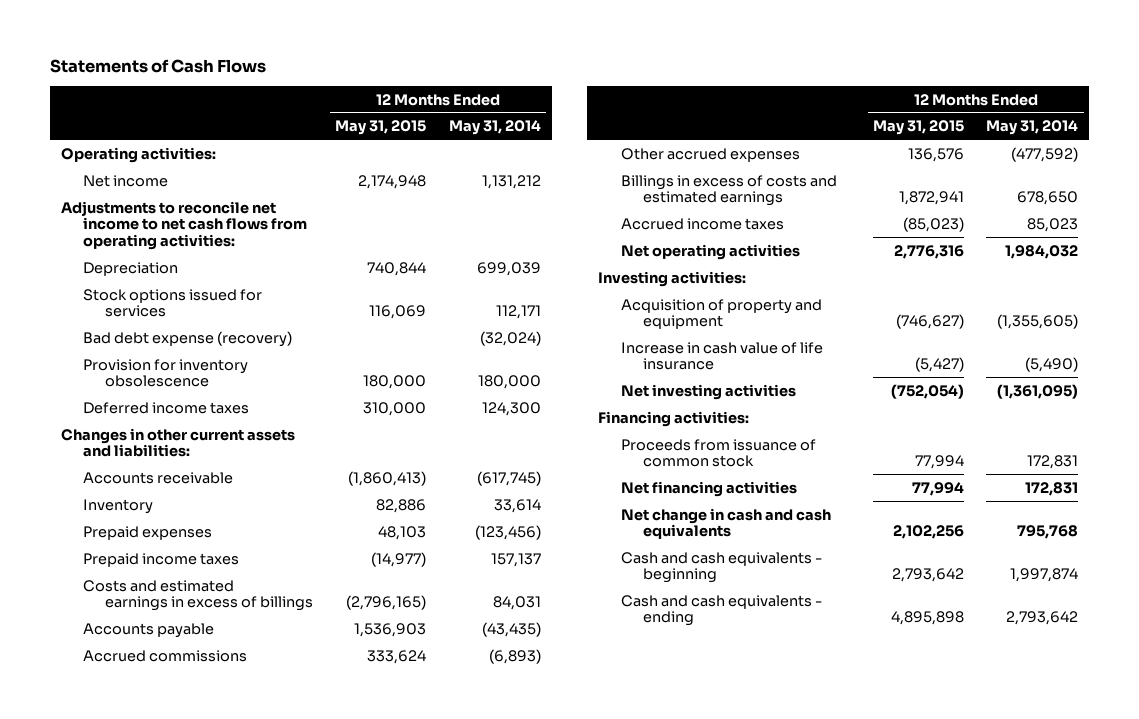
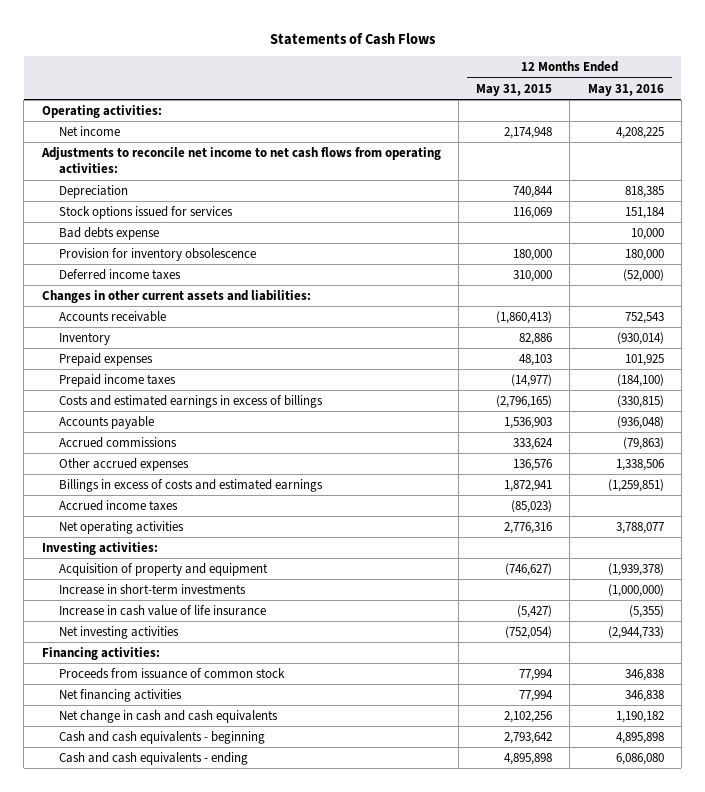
[448,120,541,136] May 31, 2014 -> none
none -> [587,83,664,96] May 31, 2016
[83,330,293,347] Bad debt expense (recovery) -> [58,226,159,240] Bad debts expense
none -> [58,583,246,595] Increase in short-term investments

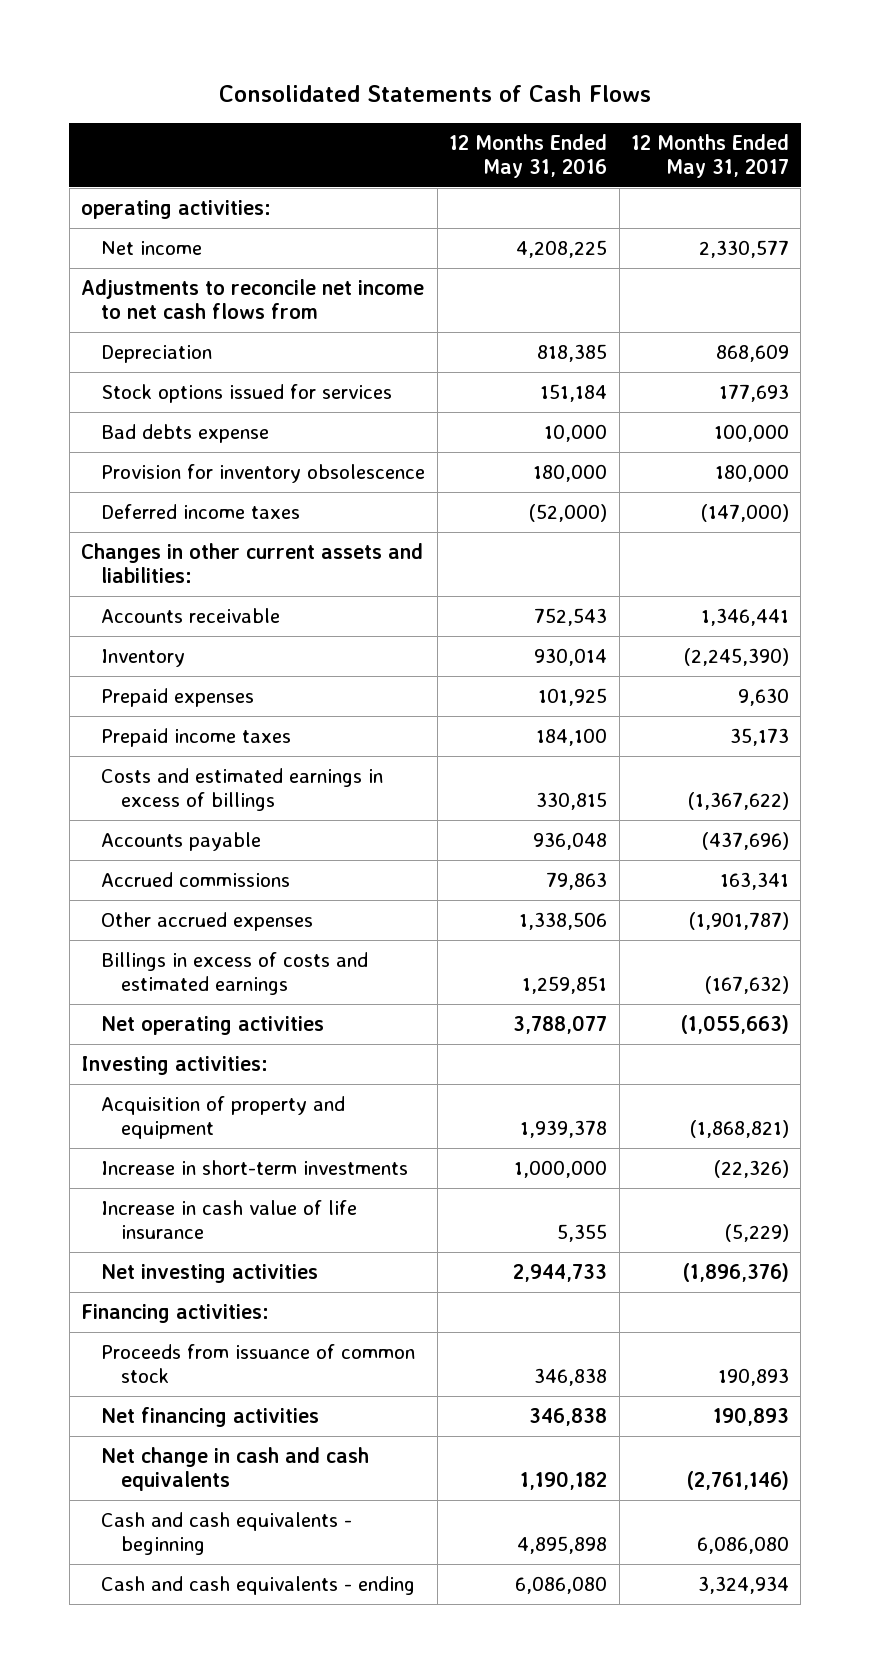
[269,32,436,45] Statements of Cash Flows -> [218,84,651,102] Consolidated Statements of Cash Flows
[476,83,553,96] May 31, 2015 -> none
none -> [630,133,789,179] 12 Months Ended May 31, 2017
[41,104,162,118] Operating activities: -> [81,200,272,220] operating activities:
[40,146,441,175] Adjustments to reconcile net income to net cash flows from operating activities: -> [81,279,425,320] Adjustments to reconcile net income to net cash flows from
[616,331,664,345] (930,014) -> [534,648,608,667] 930,014
[616,373,664,387] (184,100) -> [536,728,608,747] 184,100
[616,394,664,408] (330,815) -> [536,792,608,811] 330,815
[616,415,664,429] (936,048) -> [533,832,608,851] 936,048
[622,436,664,450] (79,863) -> [546,872,608,891] 79,863
[58,499,178,511] Accrued income taxes -> none
[607,478,664,492] (1,259,851) -> [522,976,608,995] 1,259,851
[607,562,664,576] (1,939,378) -> [520,1120,608,1139] 1,939,378
[607,583,664,597] (1,000,000) -> [514,1160,608,1179] 1,000,000
[628,604,664,618] (5,355) -> [557,1224,608,1243] 5,355
[607,625,664,639] (2,944,733) -> [513,1264,608,1283] 2,944,733

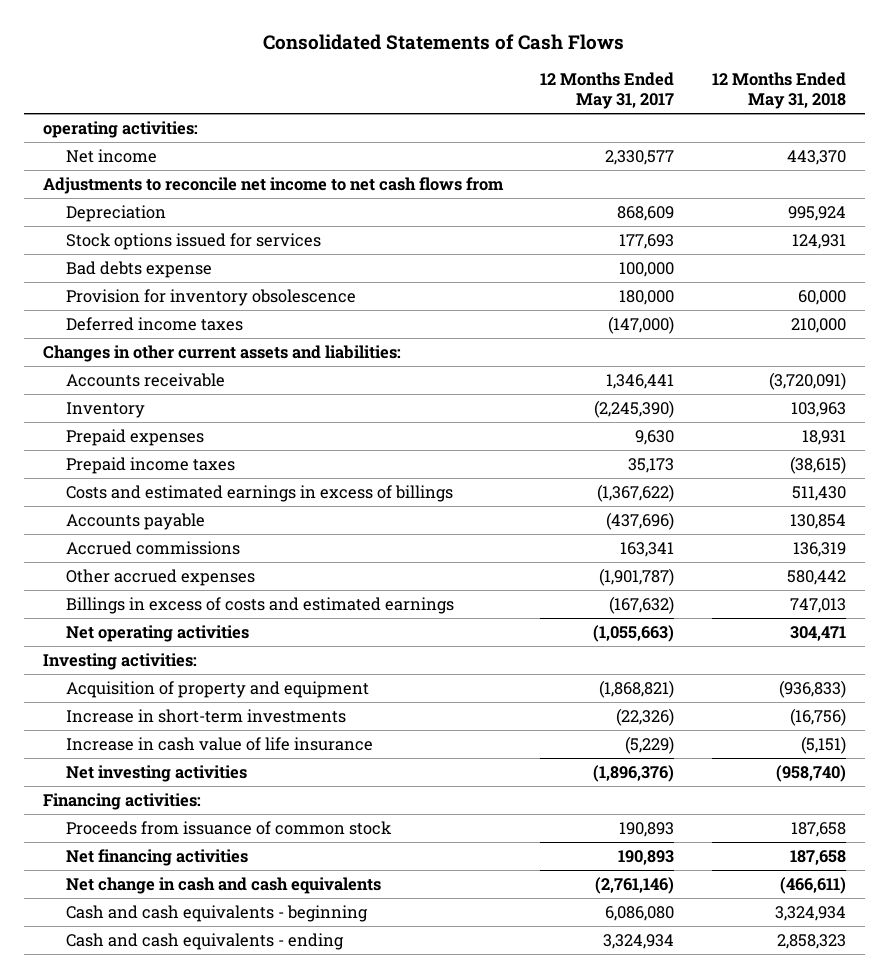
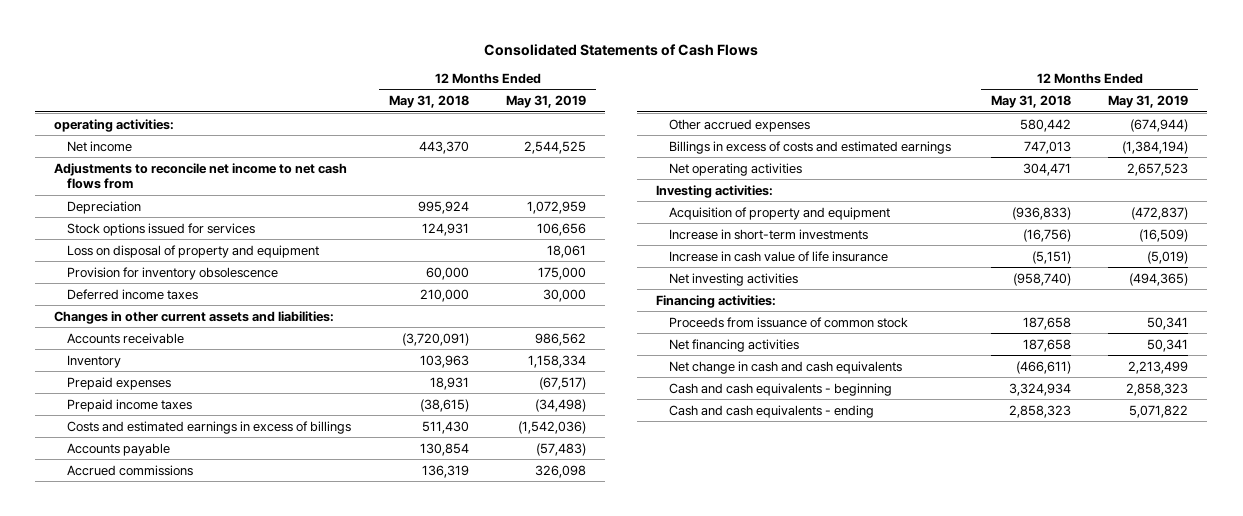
[540,72,675,110] 12 Months Ended May 31, 2017 -> none
none -> [506,95,587,109] May 31, 2019
[66,260,213,278] Bad debts expense -> [66,244,319,258] Loss on disposal of property and equipment

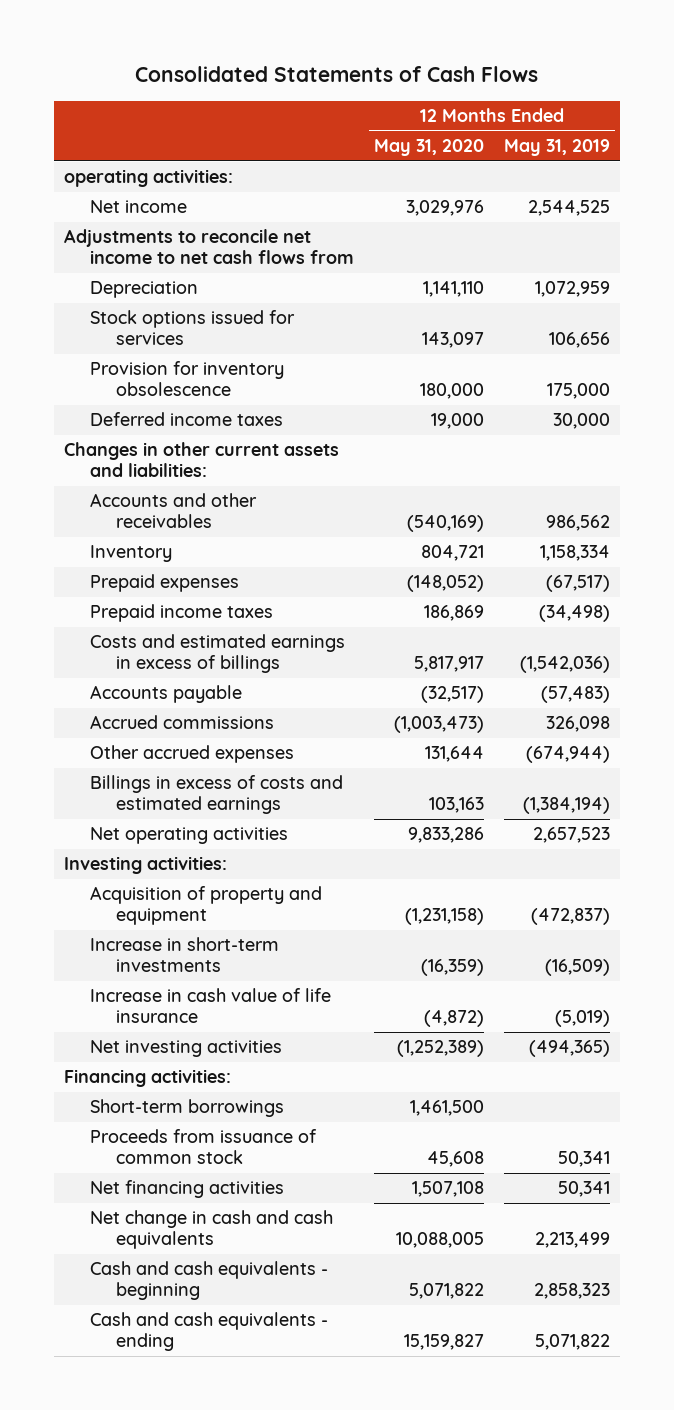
[388,95,469,109] May 31, 2018 -> none
none -> [373,139,484,157] May 31, 2020
[66,244,319,258] Loss on disposal of property and equipment -> none
[66,332,184,344] Accounts receivable -> [89,493,257,529] Accounts and other receivables
none -> [89,1099,284,1118] Short-term borrowings

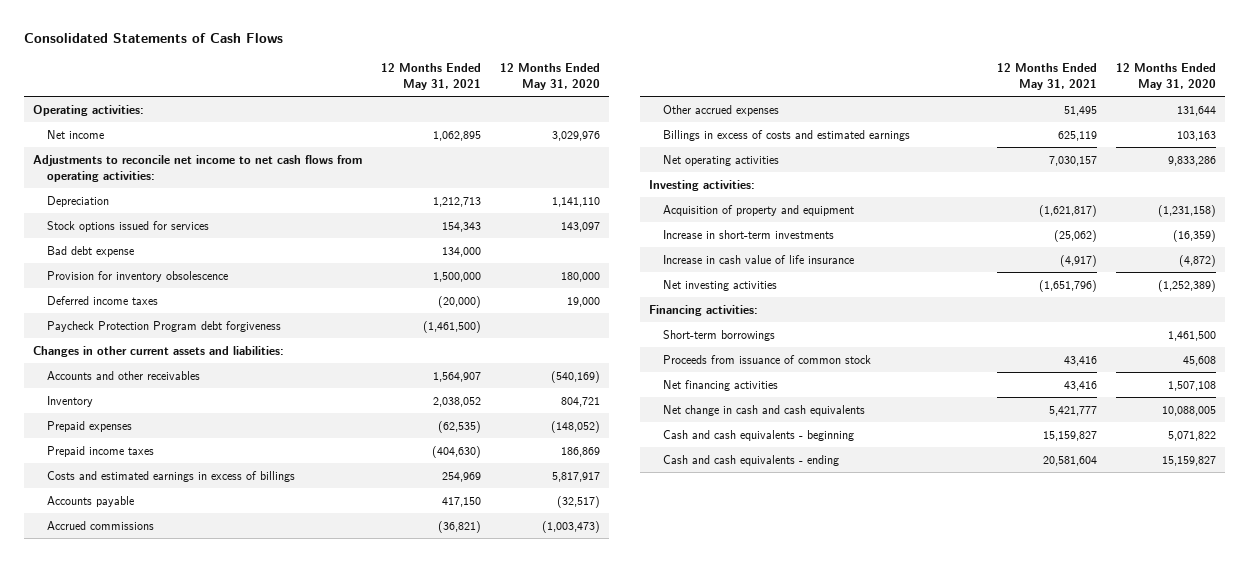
[503,139,610,157] May 31, 2019 -> none
none -> [381,63,482,90] 12 Months Ended May 31, 2021
[64,169,234,188] operating activities: -> [33,104,145,116] Operating activities:
[64,229,354,265] Adjustments to reconcile net income to net cash flows from -> [33,154,363,182] Adjustments to reconcile net income to net cash flows from operating activities:
none -> [47,245,135,257] Bad debt expense
none -> [47,320,282,332] Paycheck Protection Program debt forgiveness

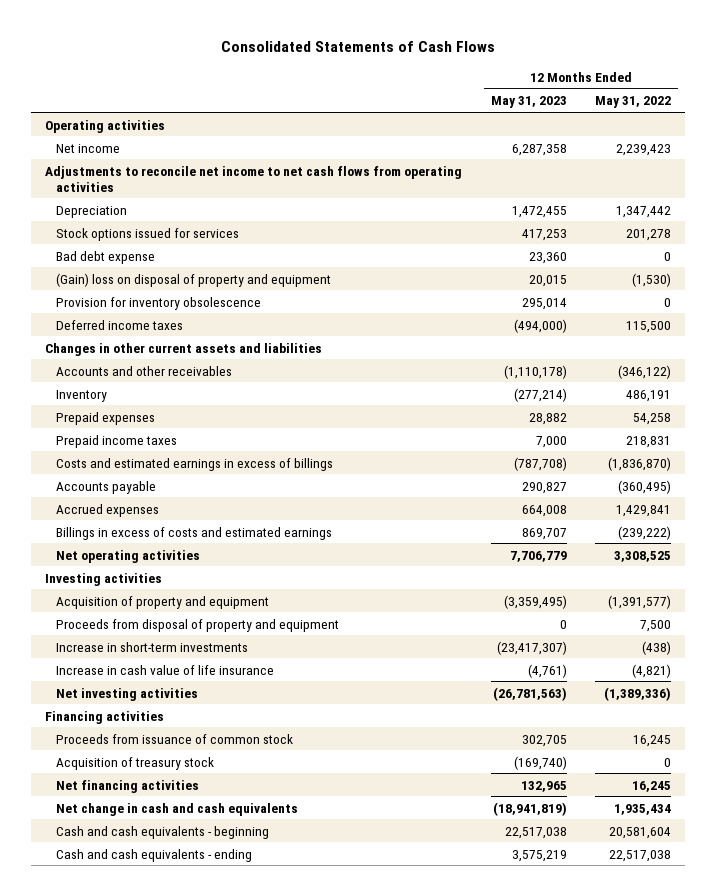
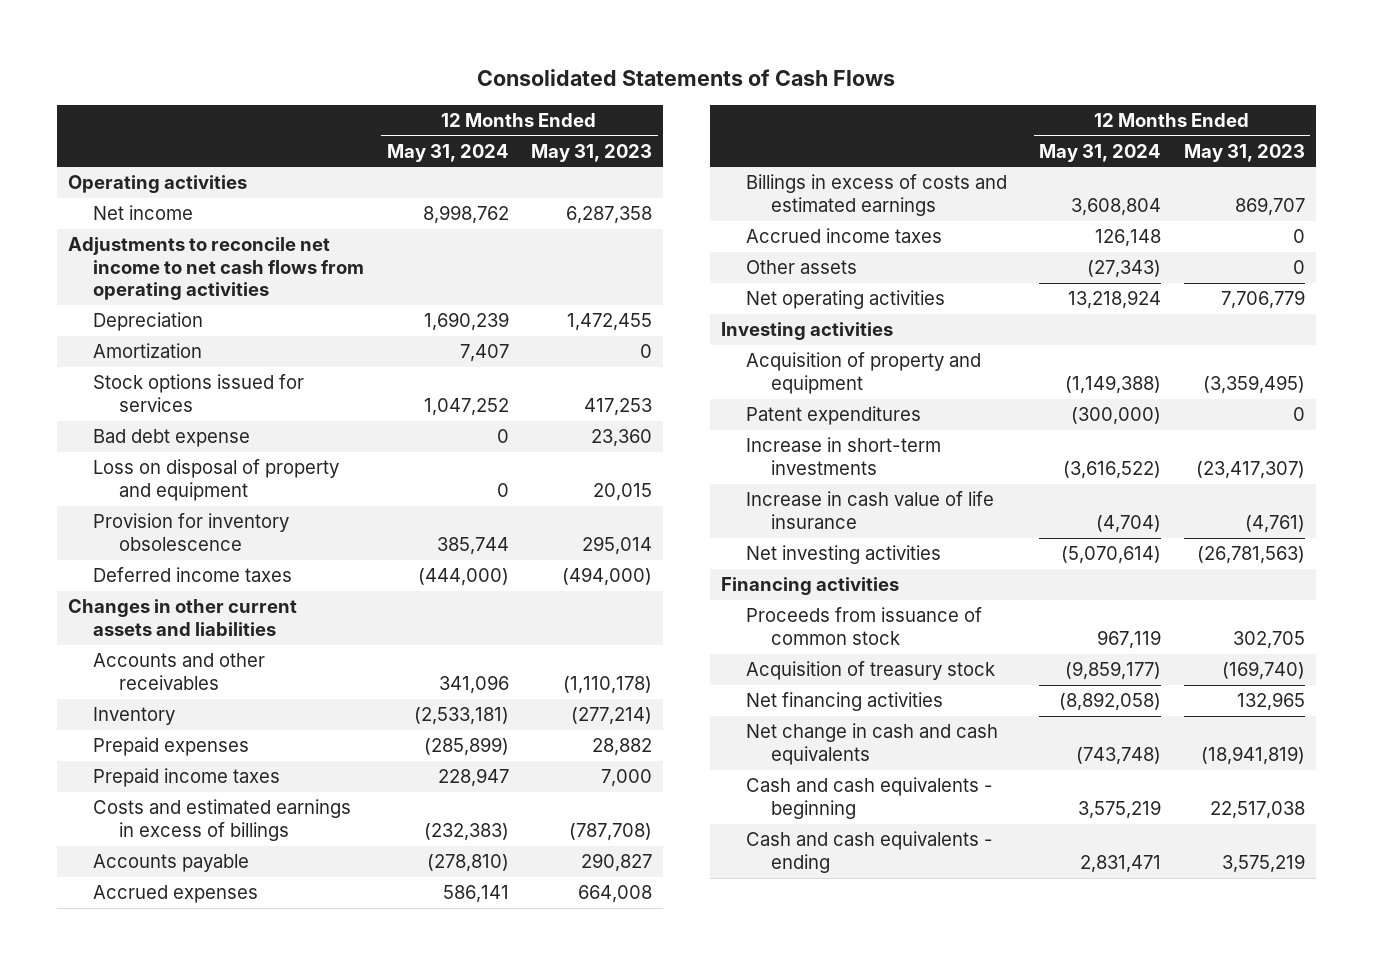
[595,96,672,109] May 31, 2022 -> none
none -> [386,143,509,162] May 31, 2024
none -> [93,343,203,359] Amortization
[55,272,331,287] (Gain) loss on disposal of property and equipment -> [93,459,340,501] Loss on disposal of property and equipment
none -> [745,228,942,244] Accrued income taxes
none -> [745,260,857,275] Other assets
[55,618,339,632] Proceeds from disposal of property and equipment -> none
none -> [745,406,921,426] Patent expenditures

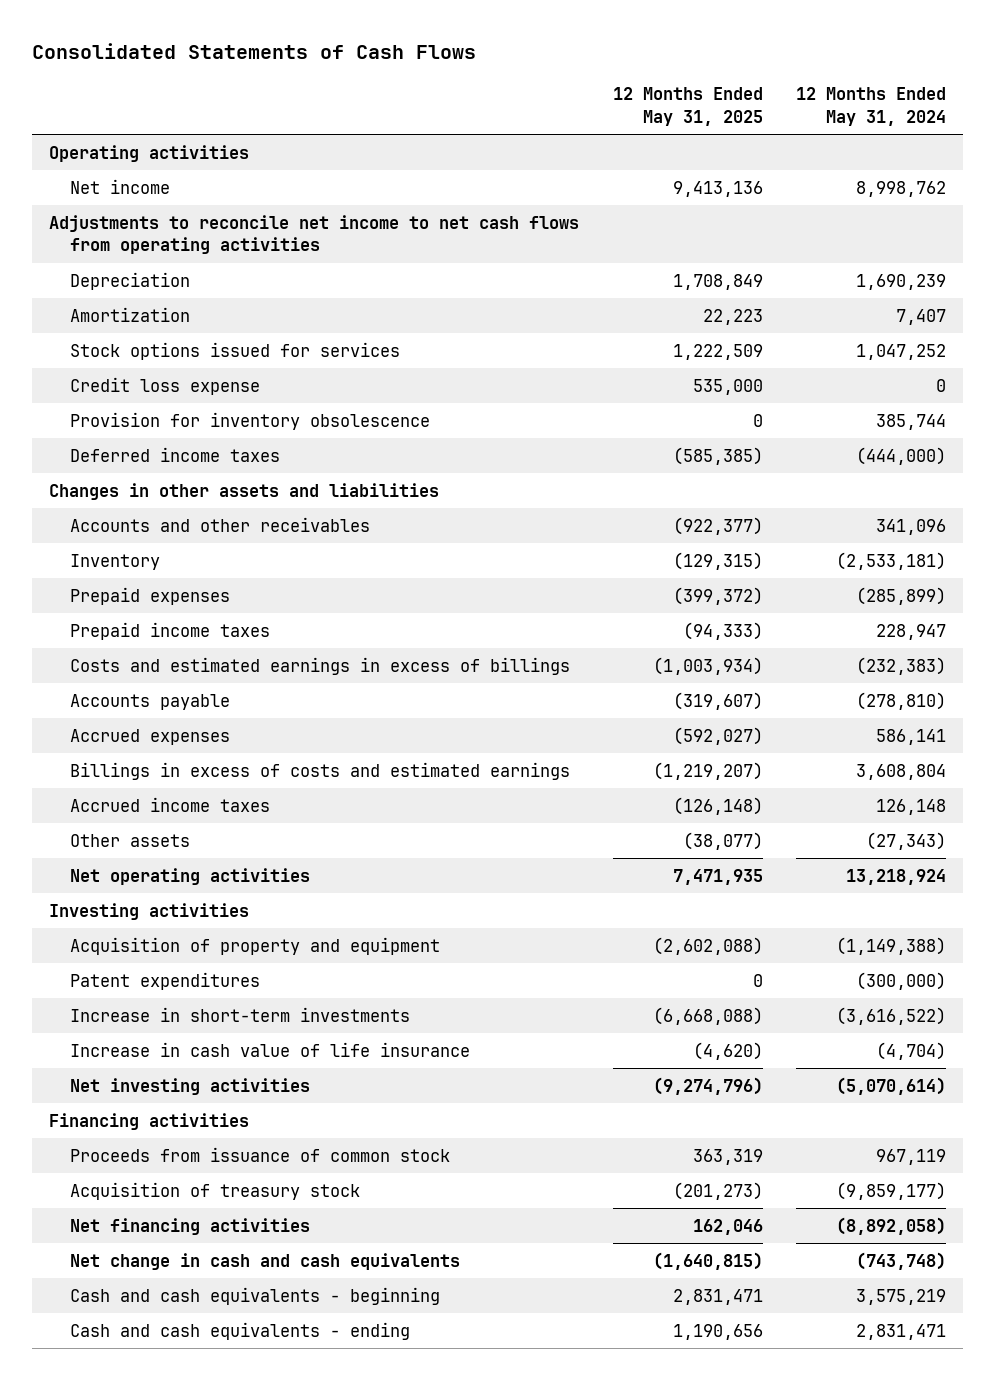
[531,143,653,162] May 31, 2023 -> none
none -> [612,87,763,126] 12 Months Ended May 31, 2025
[93,459,340,501] Loss on disposal of property and equipment -> none
[93,429,251,448] Bad debt expense -> [69,377,260,396] Credit loss expense
[68,599,298,636] Changes in other current assets and liabilities -> [49,483,440,501] Changes in other assets and liabilities

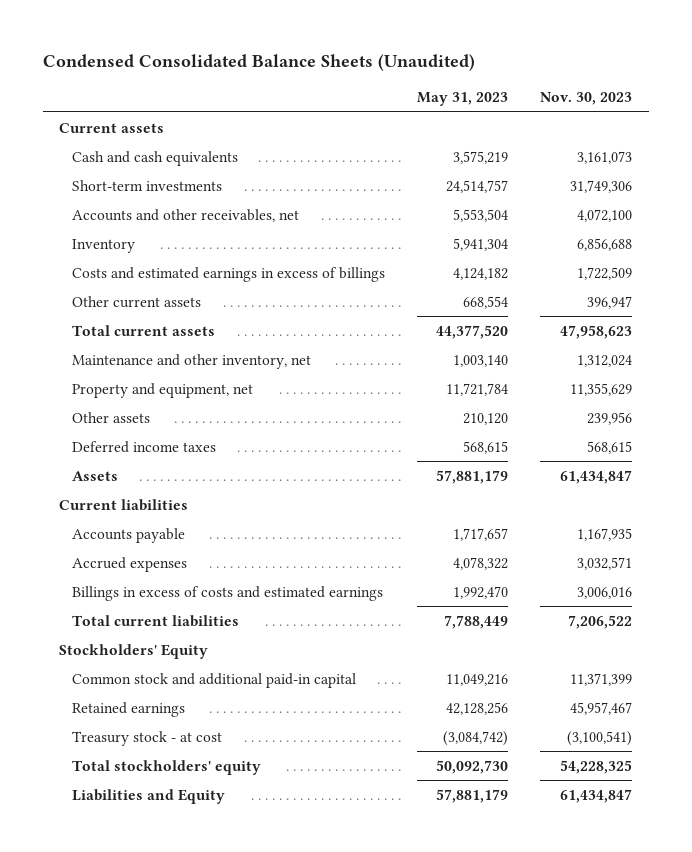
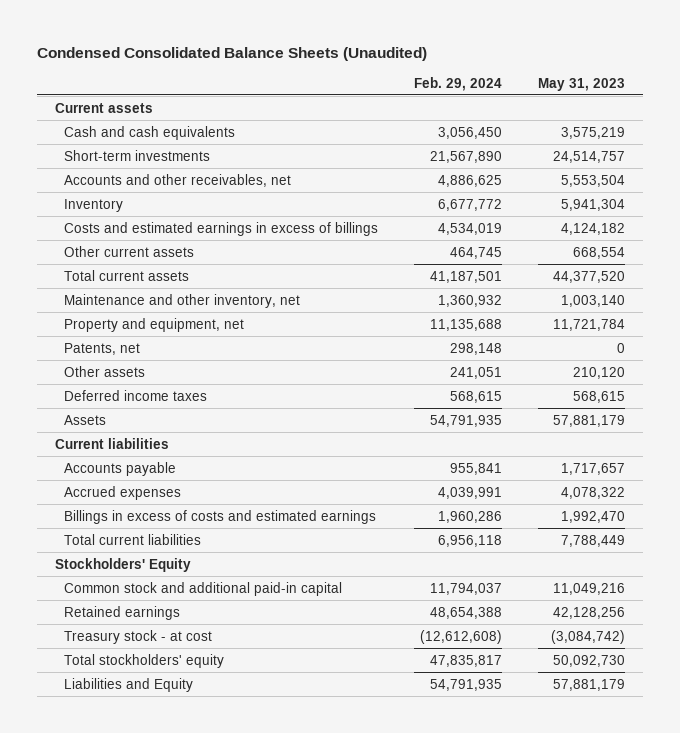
[540,92,633,106] Nov. 30, 2023 -> none
none -> [414,76,503,91] Feb. 29, 2024
none -> [64,342,141,355] Patents, net

